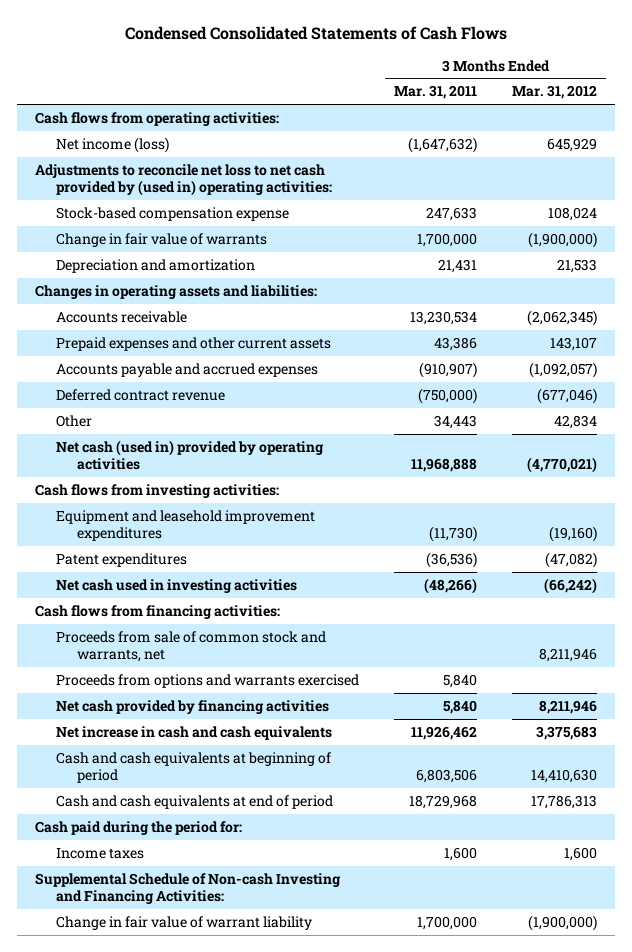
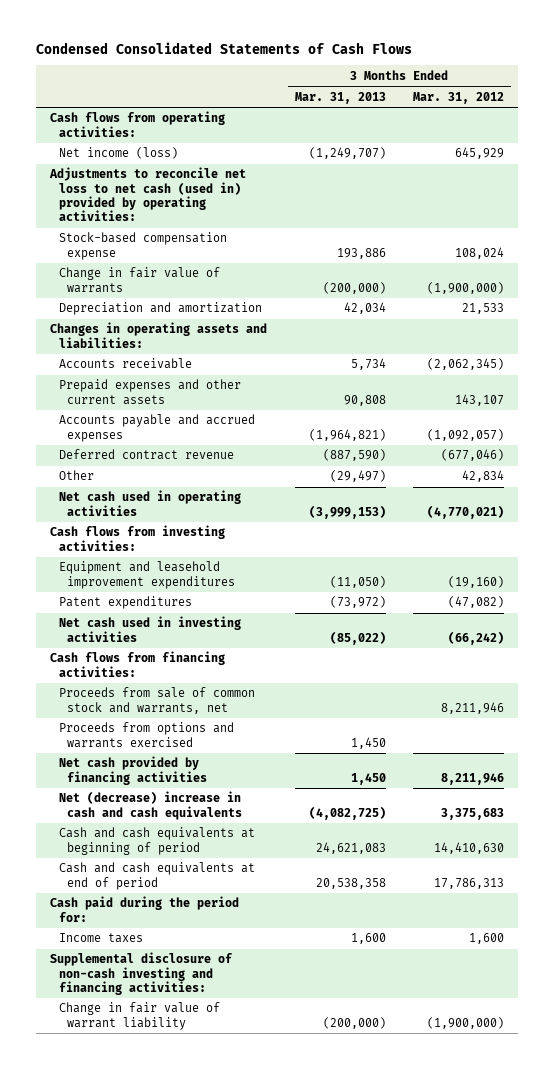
[394,85,478,100] Mar. 31, 2011 -> none
none -> [294,91,386,104] Mar. 31, 2013
[34,163,332,197] Adjustments to reconcile net loss to net cash provided by (used in) operating activities: -> [48,167,246,222] Adjustments to reconcile net loss to net cash (used in) provided by operating activities:
[55,439,324,471] Net cash (used in) provided by operating activities -> [58,490,241,516] Net cash used in operating activities
[55,725,332,740] Net increase in cash and cash equivalents -> [58,791,243,820] Net (decrease) increase in cash and cash equivalents
[34,872,341,905] Supplemental Schedule of Non-cash Investing and Financing Activities: -> [49,952,232,995] Supplemental disclosure of non-cash investing and financing activities:

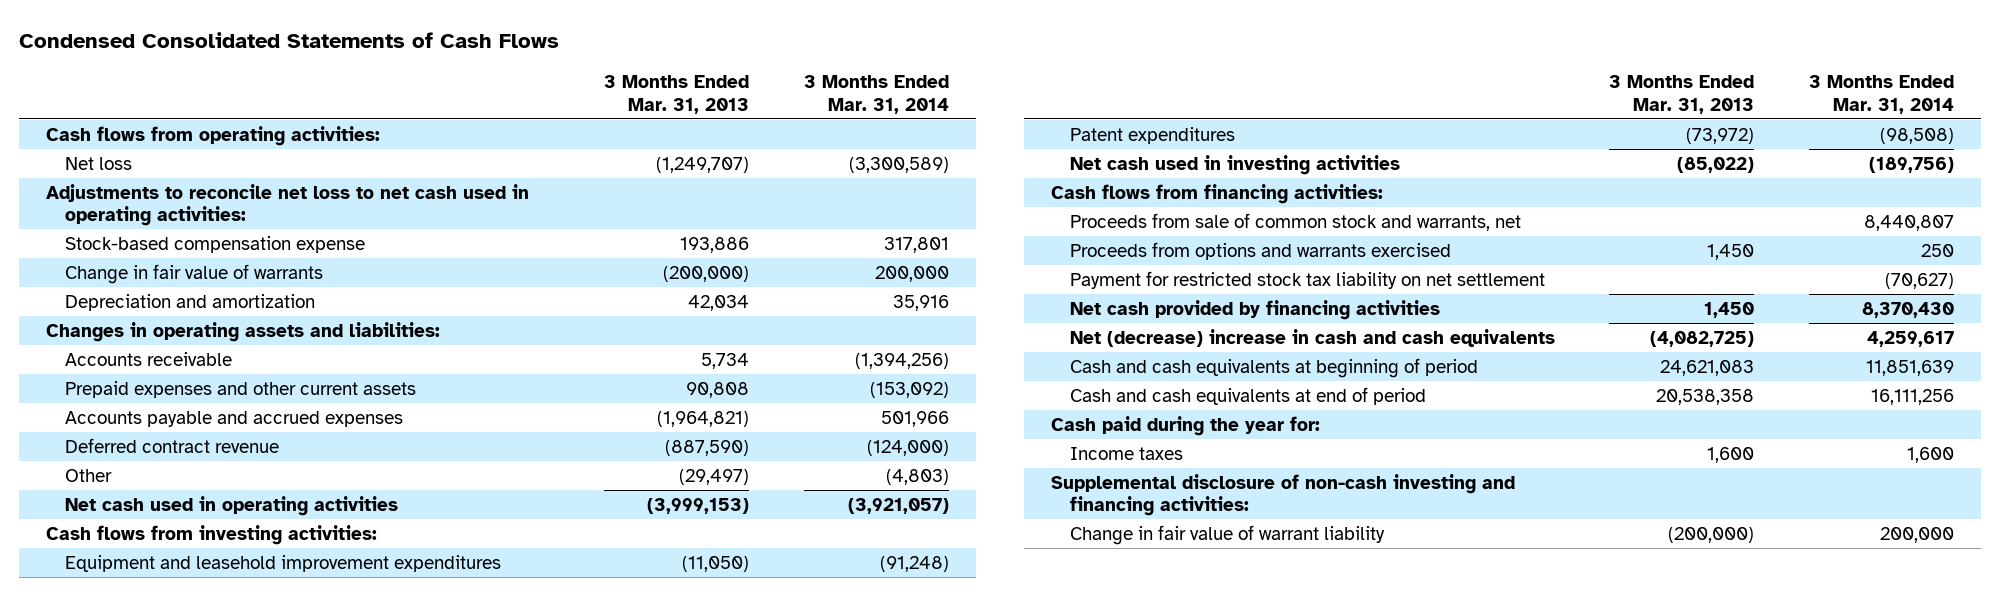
[413,91,505,104] Mar. 31, 2012 -> none
none -> [804,75,950,114] 3 Months Ended Mar. 31, 2014
[58,147,178,160] Net income (loss) -> [64,156,132,170] Net loss
[48,167,246,222] Adjustments to reconcile net loss to net cash (used in) provided by operating activities: -> [46,183,530,227] Adjustments to reconcile net loss to net cash used in operating activities:
none -> [1069,270,1545,289] Payment for restricted stock tax liability on net settlement
[49,896,239,922] Cash paid during the period for: -> [1051,415,1321,436] Cash paid during the year for:

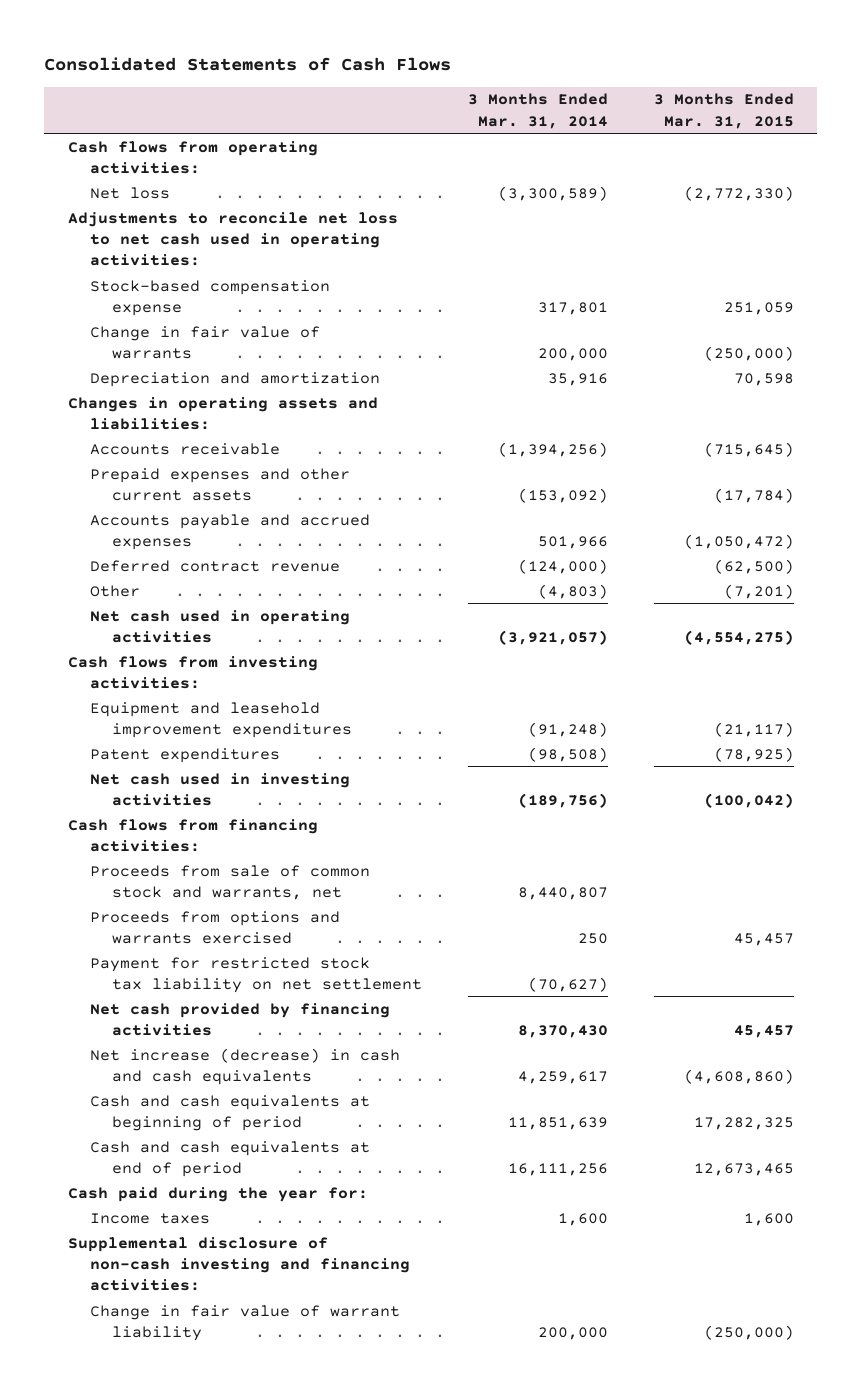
[18,32,559,49] Condensed Consolidated Statements of Cash Flows -> [44,57,452,72] Consolidated Statements of Cash Flows
[604,75,750,114] 3 Months Ended Mar. 31, 2013 -> none
none -> [654,93,795,129] 3 Months Ended Mar. 31, 2015
[1069,328,1555,347] Net (decrease) increase in cash and cash equivalents -> [89,1047,400,1085] Net increase (decrease) in cash and cash equivalents

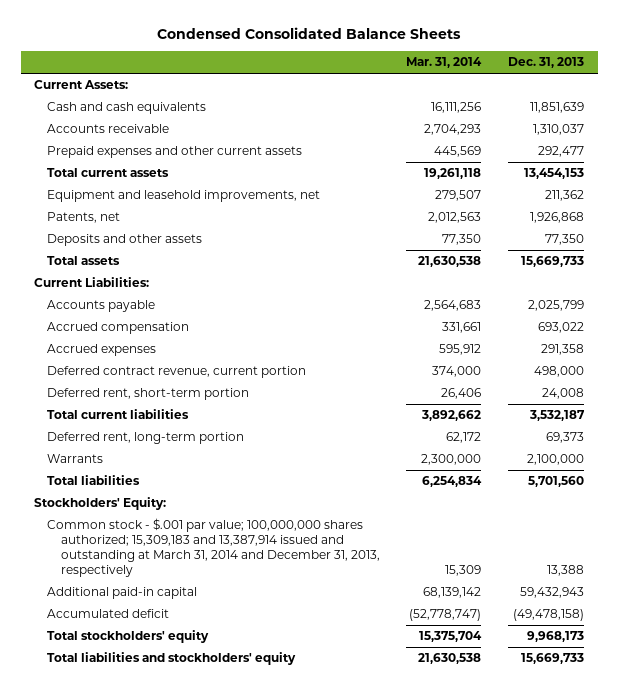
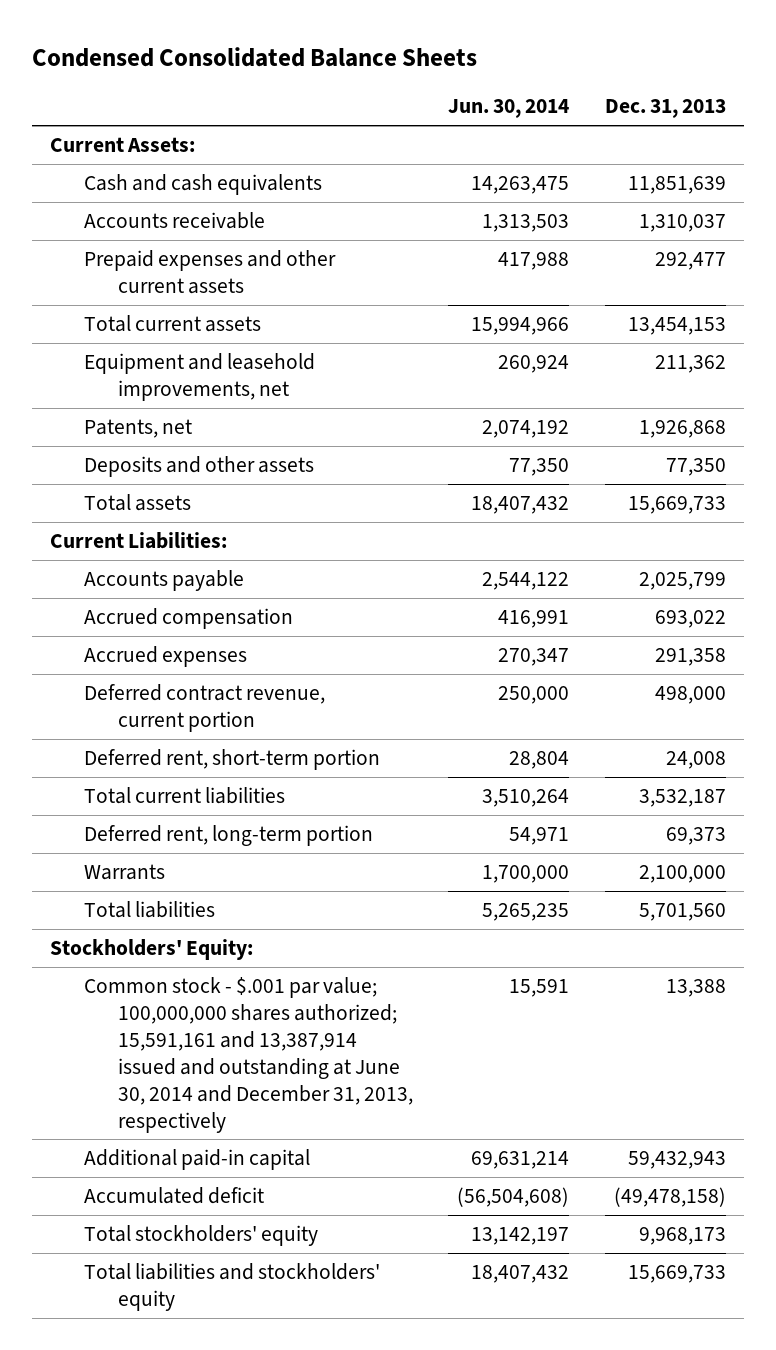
[406,57,483,69] Mar. 31, 2014 -> none
none -> [448,99,570,119] Jun. 30, 2014
[47,518,380,578] Common stock - $.001 par value; 100,000,000 shares authorized; 15,309,183 and 13,387,914 issued and outstanding at March 31, 2014 and December 31, 2013, respectively -> [83,977,413,1133] Common stock - $.001 par value; 100,000,000 shares authorized; 15,591,161 and 13,387,914 issued and outstanding at June 30, 2014 and December 31, 2013, respectively

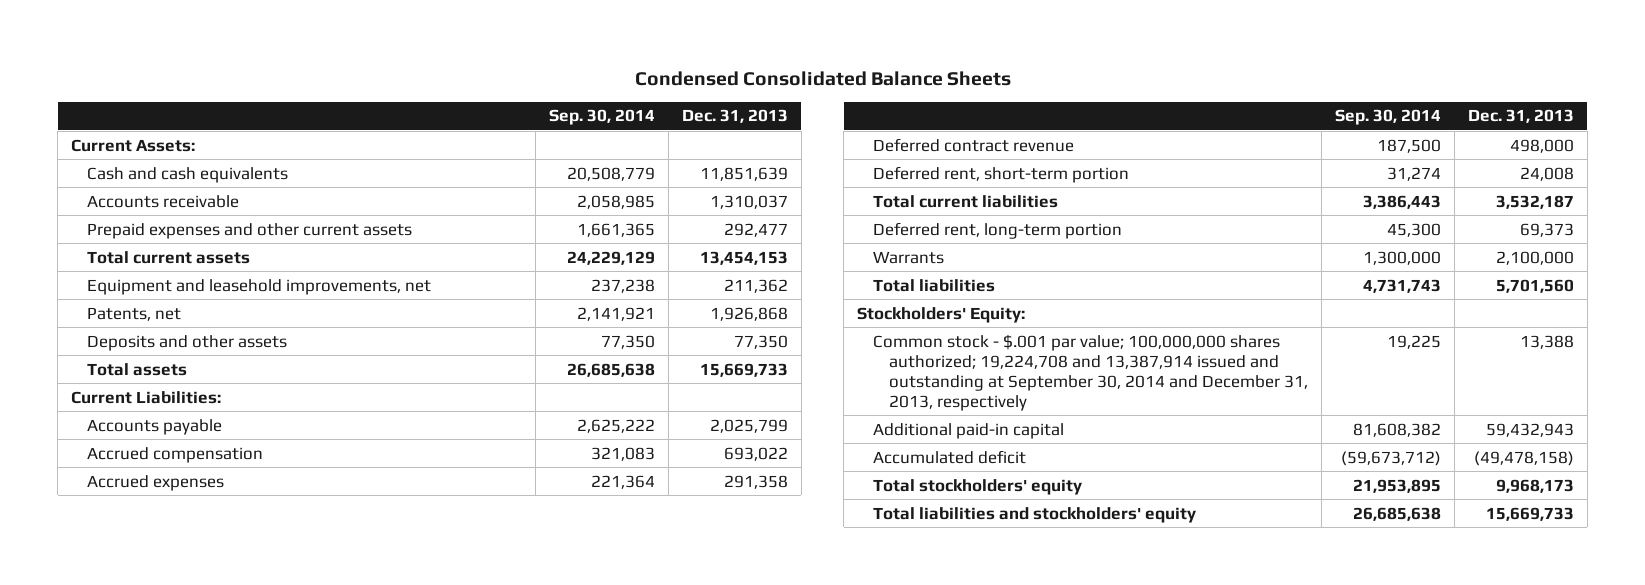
[448,99,570,119] Jun. 30, 2014 -> none
none -> [549,109,656,126] Sep. 30, 2014
[83,684,325,733] Deferred contract revenue, current portion -> [873,137,1075,152] Deferred contract revenue
[83,977,413,1133] Common stock - $.001 par value; 100,000,000 shares authorized; 15,591,161 and 13,387,914 issued and outstanding at June 30, 2014 and December 31, 2013, respectively -> [873,333,1309,411] Common stock - $.001 par value; 100,000,000 shares authorized; 19,224,708 and 13,387,914 issued and outstanding at September 30, 2014 and December 31, 2013, respectively

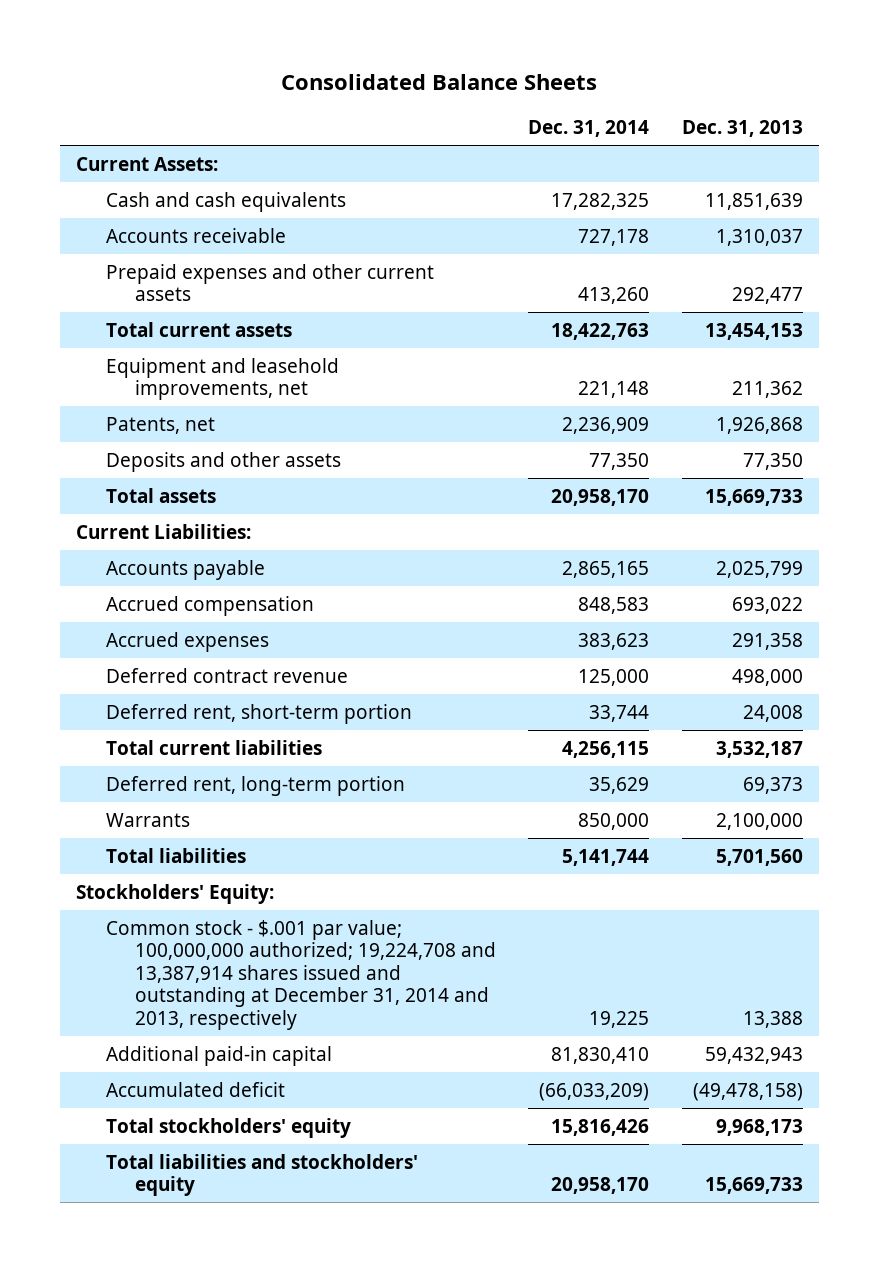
[634,70,1011,86] Condensed Consolidated Balance Sheets -> [281,74,598,91] Consolidated Balance Sheets
[549,109,656,126] Sep. 30, 2014 -> none
none -> [528,120,650,138] Dec. 31, 2014
[873,333,1309,411] Common stock - $.001 par value; 100,000,000 shares authorized; 19,224,708 and 13,387,914 issued and outstanding at September 30, 2014 and December 31, 2013, respectively -> [105,919,497,1030] Common stock - $.001 par value; 100,000,000 authorized; 19,224,708 and 13,387,914 shares issued and outstanding at December 31, 2014 and 2013, respectively

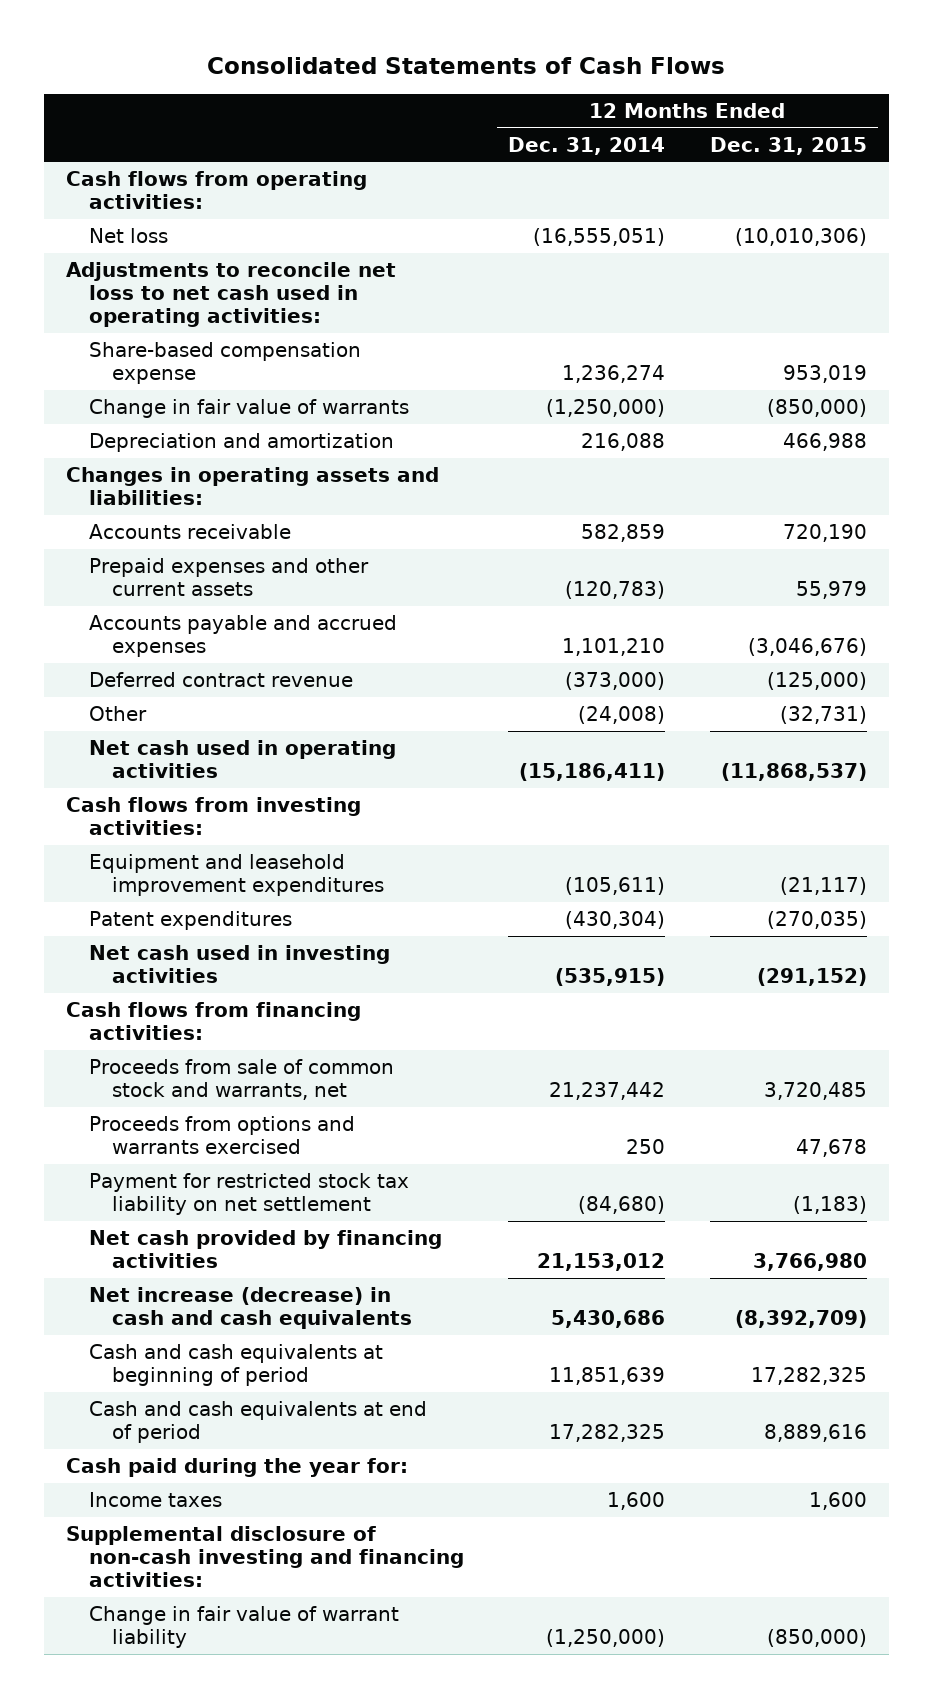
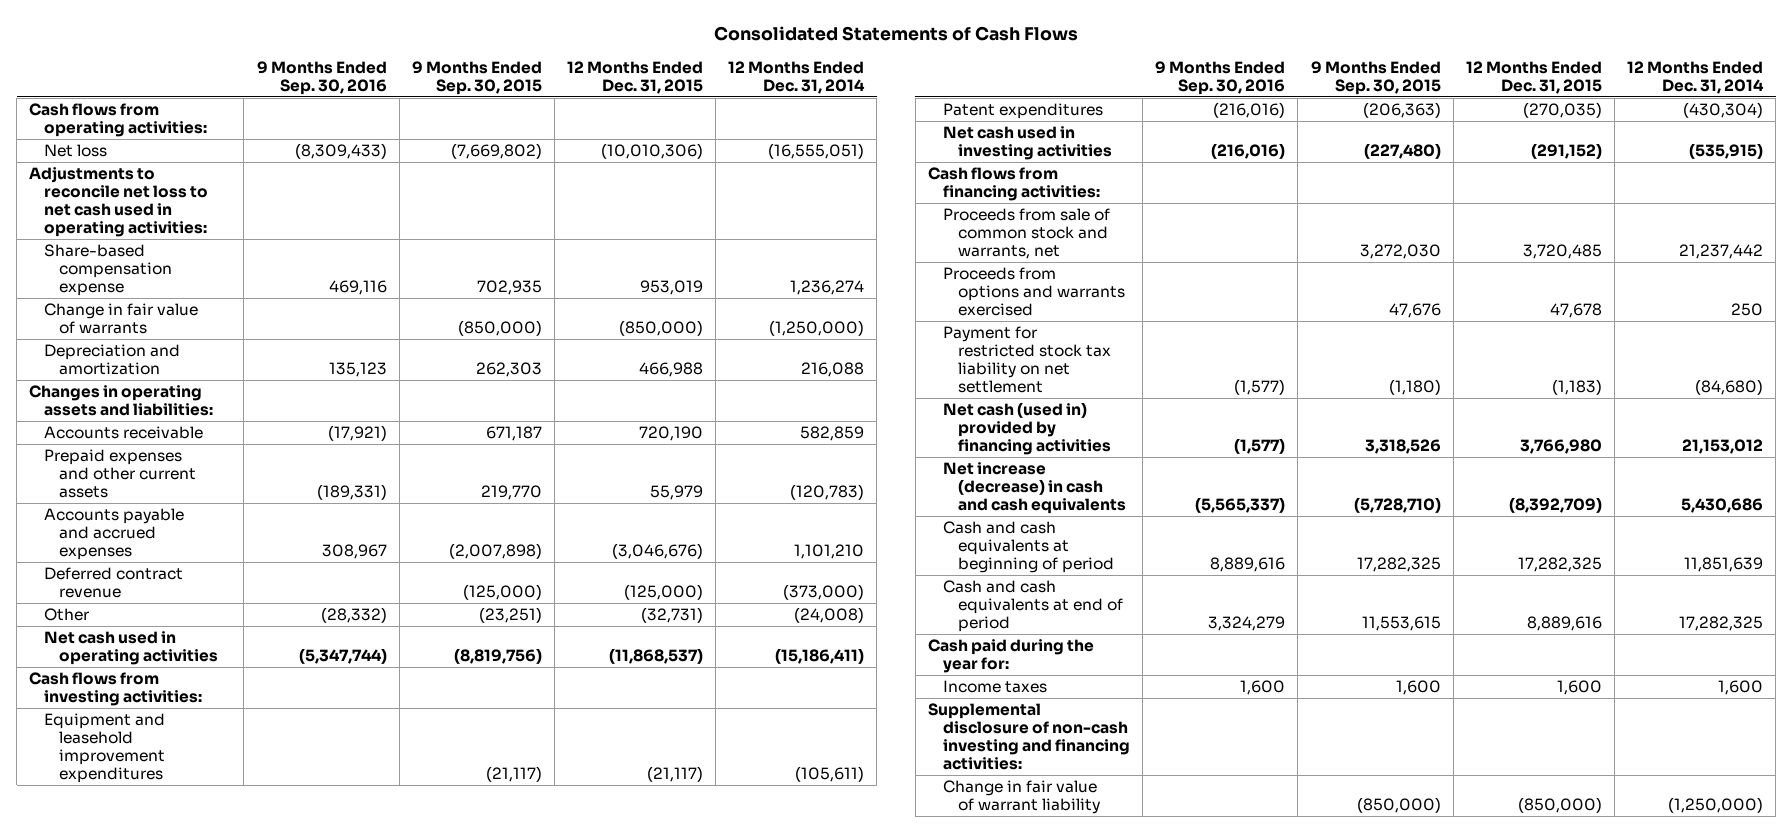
none -> [256,60,387,95] 9 Months Ended Sep. 30, 2016
none -> [411,60,542,95] 9 Months Ended Sep. 30, 2015
[88,1230,442,1268] Net cash provided by financing activities -> [942,402,1112,455] Net cash (used in) provided by financing activities

